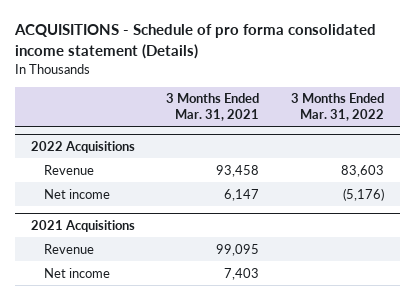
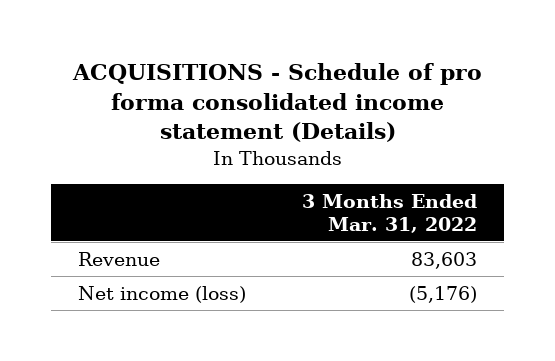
[166,93,260,122] 3 Months Ended Mar. 31, 2021 -> none
[30,141,135,154] 2022 Acquisitions -> none
[30,220,135,233] 2021 Acquisitions -> none
[43,243,94,254] Revenue -> none
[43,267,110,278] Net income -> none
[43,188,110,199] Net income -> [78,285,247,303] Net income (loss)

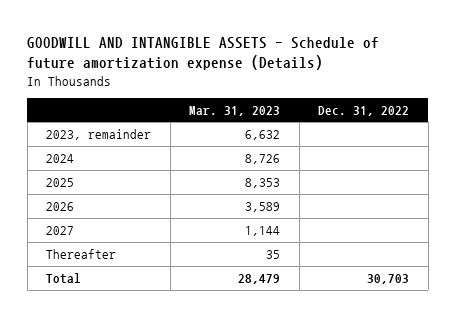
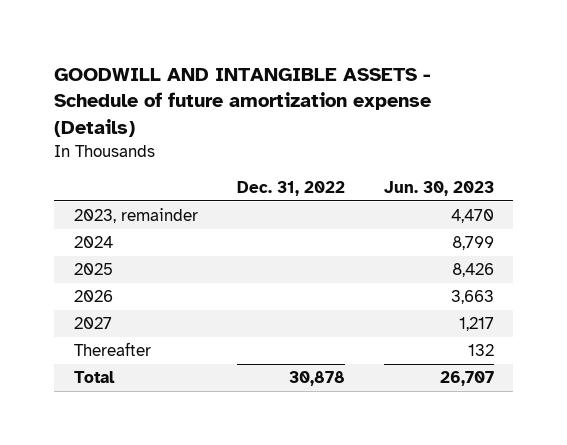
[189,105,281,116] Mar. 31, 2023 -> none
none -> [383,181,494,197] Jun. 30, 2023
[367,273,410,284] 30,703 -> [288,371,345,387] 30,878

